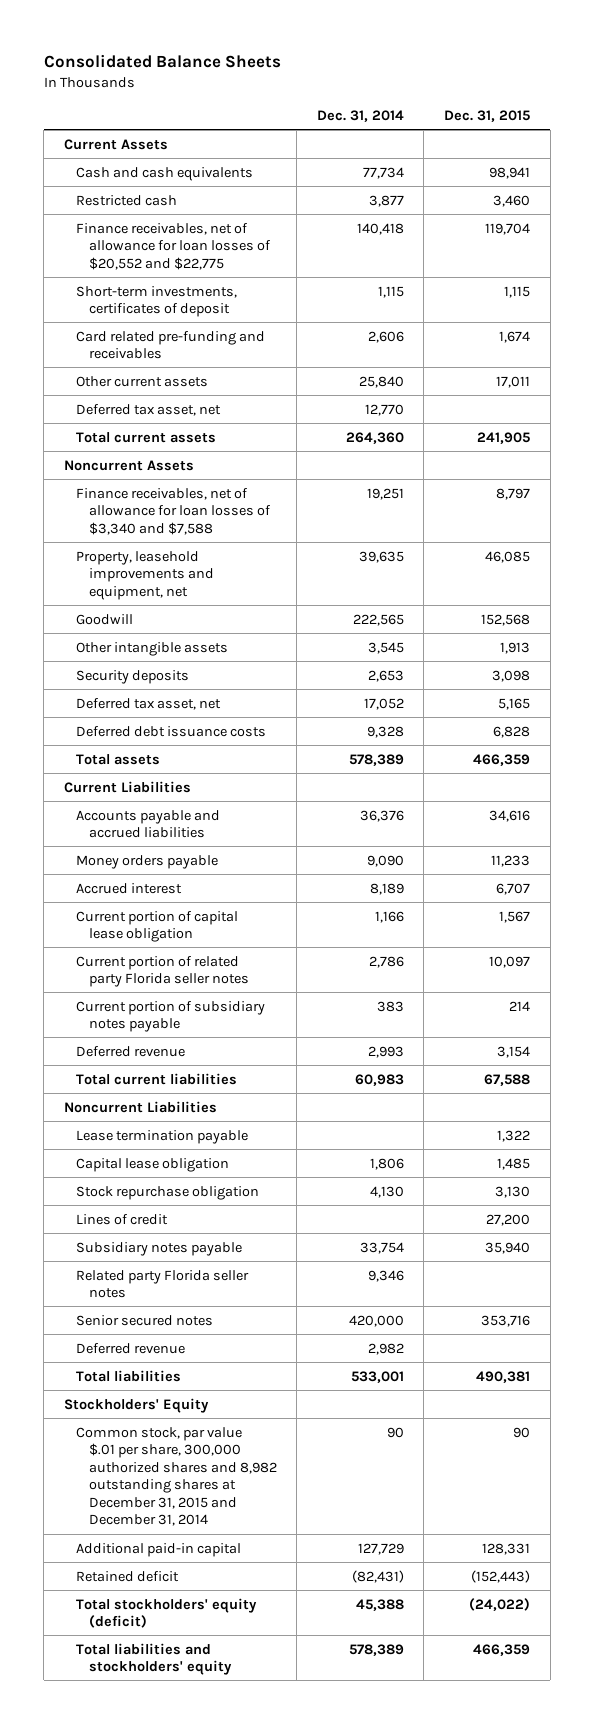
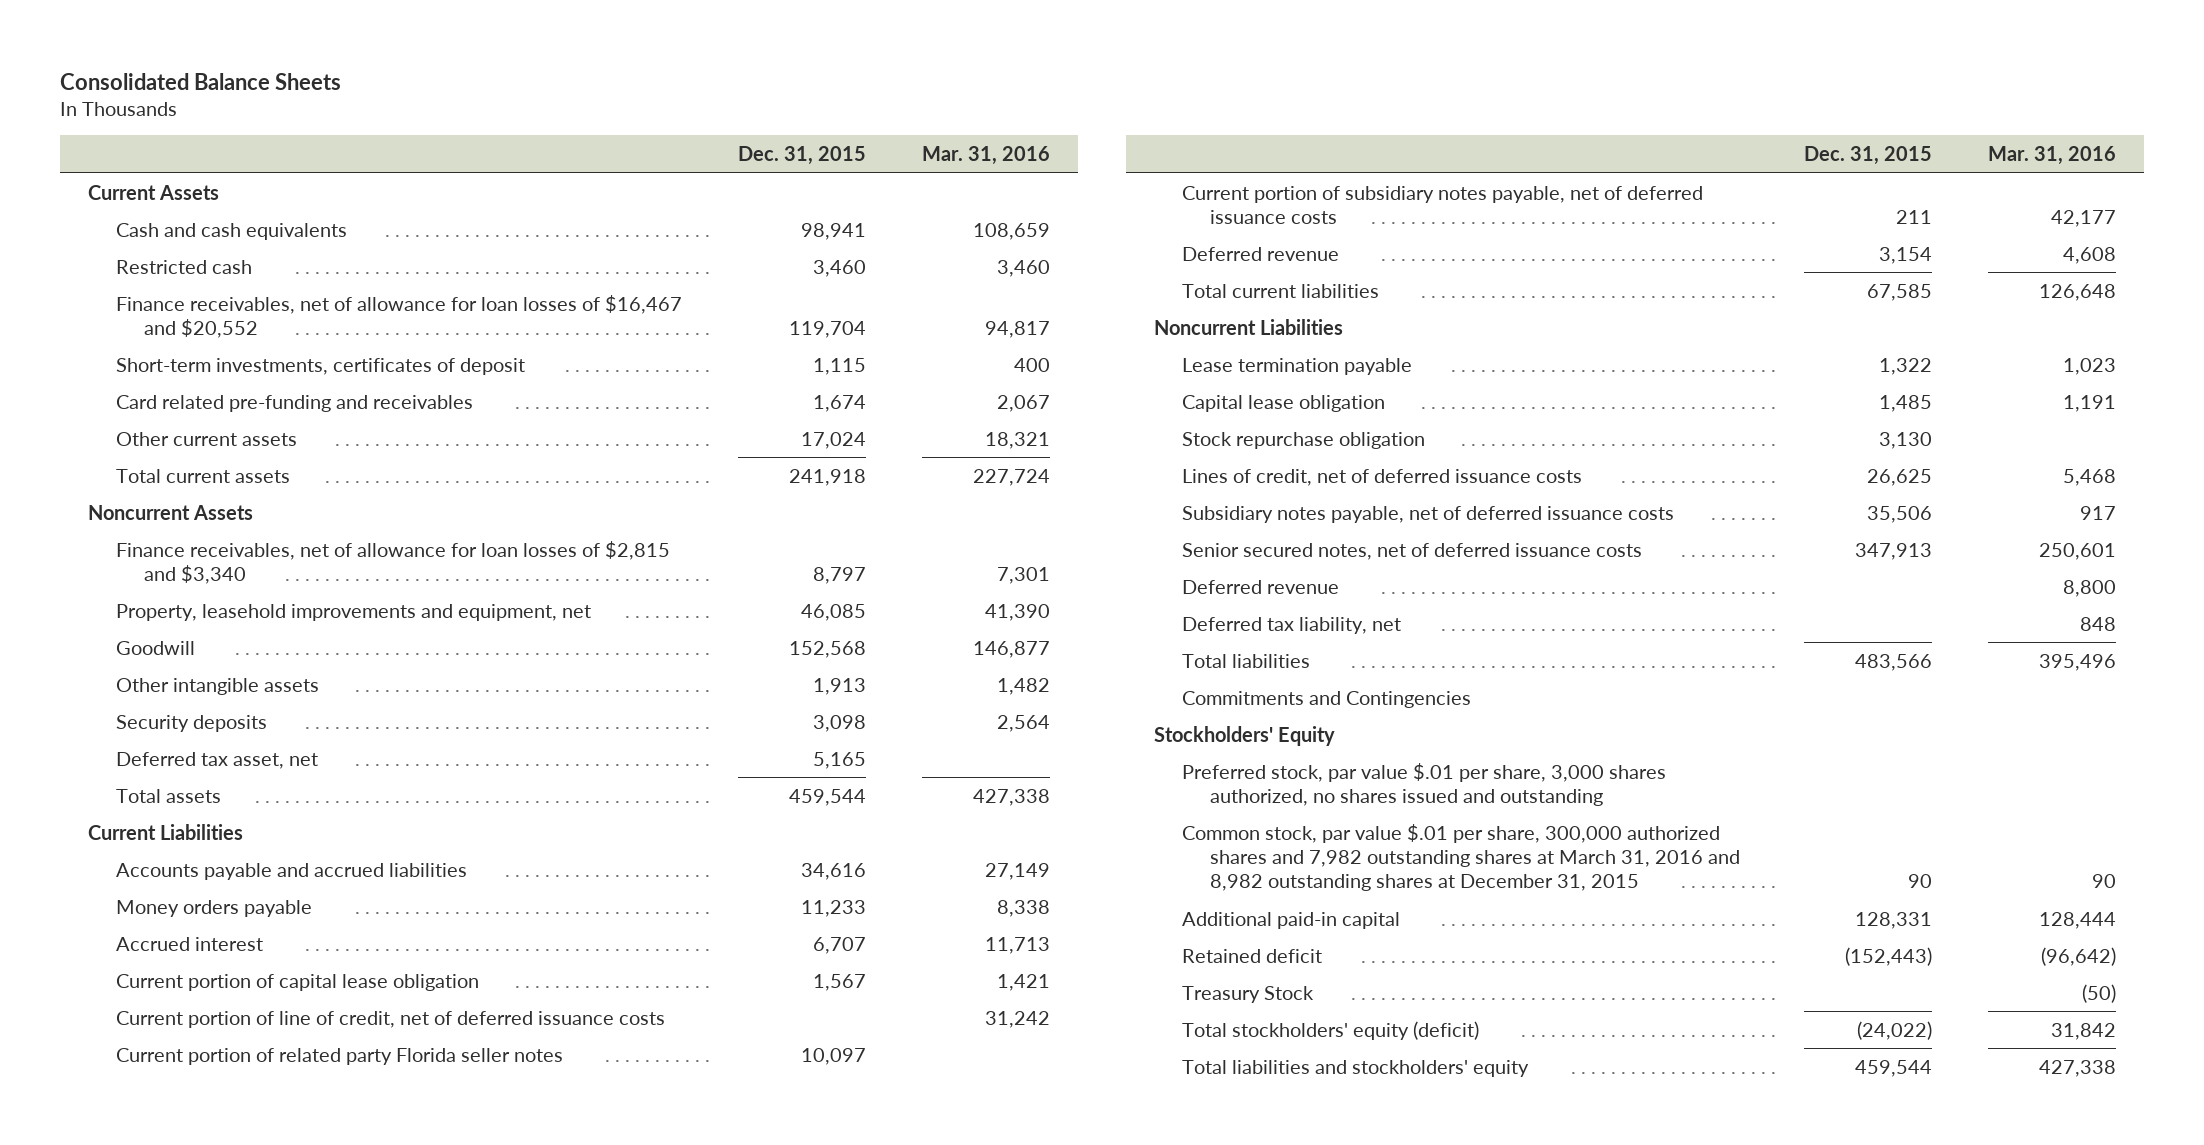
[316,109,404,122] Dec. 31, 2014 -> none
none -> [921,145,1050,165] Mar. 31, 2016
[76,222,271,270] Finance receivables, net of allowance for loan losses of $20,552 and $22,775 -> [115,294,682,338] Finance receivables, net of allowance for loan losses of $16,467 and $20,552
[76,403,222,416] Deferred tax asset, net -> none
[496,375,531,388] 17,011 -> [800,431,866,449] 17,024
[477,431,531,444] 241,905 -> [788,468,866,486] 241,918
[76,487,271,535] Finance receivables, net of allowance for loan losses of $3,340 and $7,588 -> [115,540,670,584] Finance receivables, net of allowance for loan losses of $2,815 and $3,340
[76,725,267,737] Deferred debt issuance costs -> none
[473,753,531,766] 466,359 -> [788,788,866,806] 459,544
none -> [115,1010,665,1028] Current portion of line of credit, net of deferred issuance costs
[76,1000,266,1033] Current portion of subsidiary notes payable -> [1182,185,1704,224] Current portion of subsidiary notes payable, net of deferred issuance costs
[509,1000,531,1011] 214 -> [1896,209,1933,224] 211
[484,1073,531,1086] 67,588 -> [1867,283,1933,301] 67,585
[76,1269,250,1299] Related party Florida seller notes -> none
[76,1213,169,1225] Lines of credit -> [1182,468,1583,486] Lines of credit, net of deferred issuance costs
[486,1213,531,1226] 27,200 -> [1867,468,1933,486] 26,625
[76,1241,243,1256] Subsidiary notes payable -> [1182,505,1675,523] Subsidiary notes payable, net of deferred issuance costs
[485,1241,531,1254] 35,940 -> [1867,505,1933,523] 35,506
[76,1314,214,1326] Senior secured notes -> [1182,542,1643,560] Senior secured notes, net of deferred issuance costs
[481,1314,531,1327] 353,716 -> [1855,542,1933,560] 347,913
none -> [1182,616,1402,634] Deferred tax liability, net
[476,1370,531,1383] 490,381 -> [1855,653,1933,671] 483,566
none -> [1182,690,1472,708] Commitments and Contingencies
none -> [1182,762,1667,806] Preferred stock, par value $.01 per share, 3,000 shares authorized, no shares issued and outstanding
[76,1426,277,1527] Common stock, par value $.01 per share, 300,000 authorized shares and 8,982 outstanding shares at December 31, 2015 and December 31, 2014 -> [1182,823,1740,892] Common stock, par value $.01 per share, 300,000 authorized shares and 7,982 outstanding shares at March 31, 2016 and 8,982 outstanding shares at December 31, 2015
none -> [1182,985,1315,1003] Treasury Stock
[473,1643,531,1656] 466,359 -> [1855,1059,1933,1077] 459,544

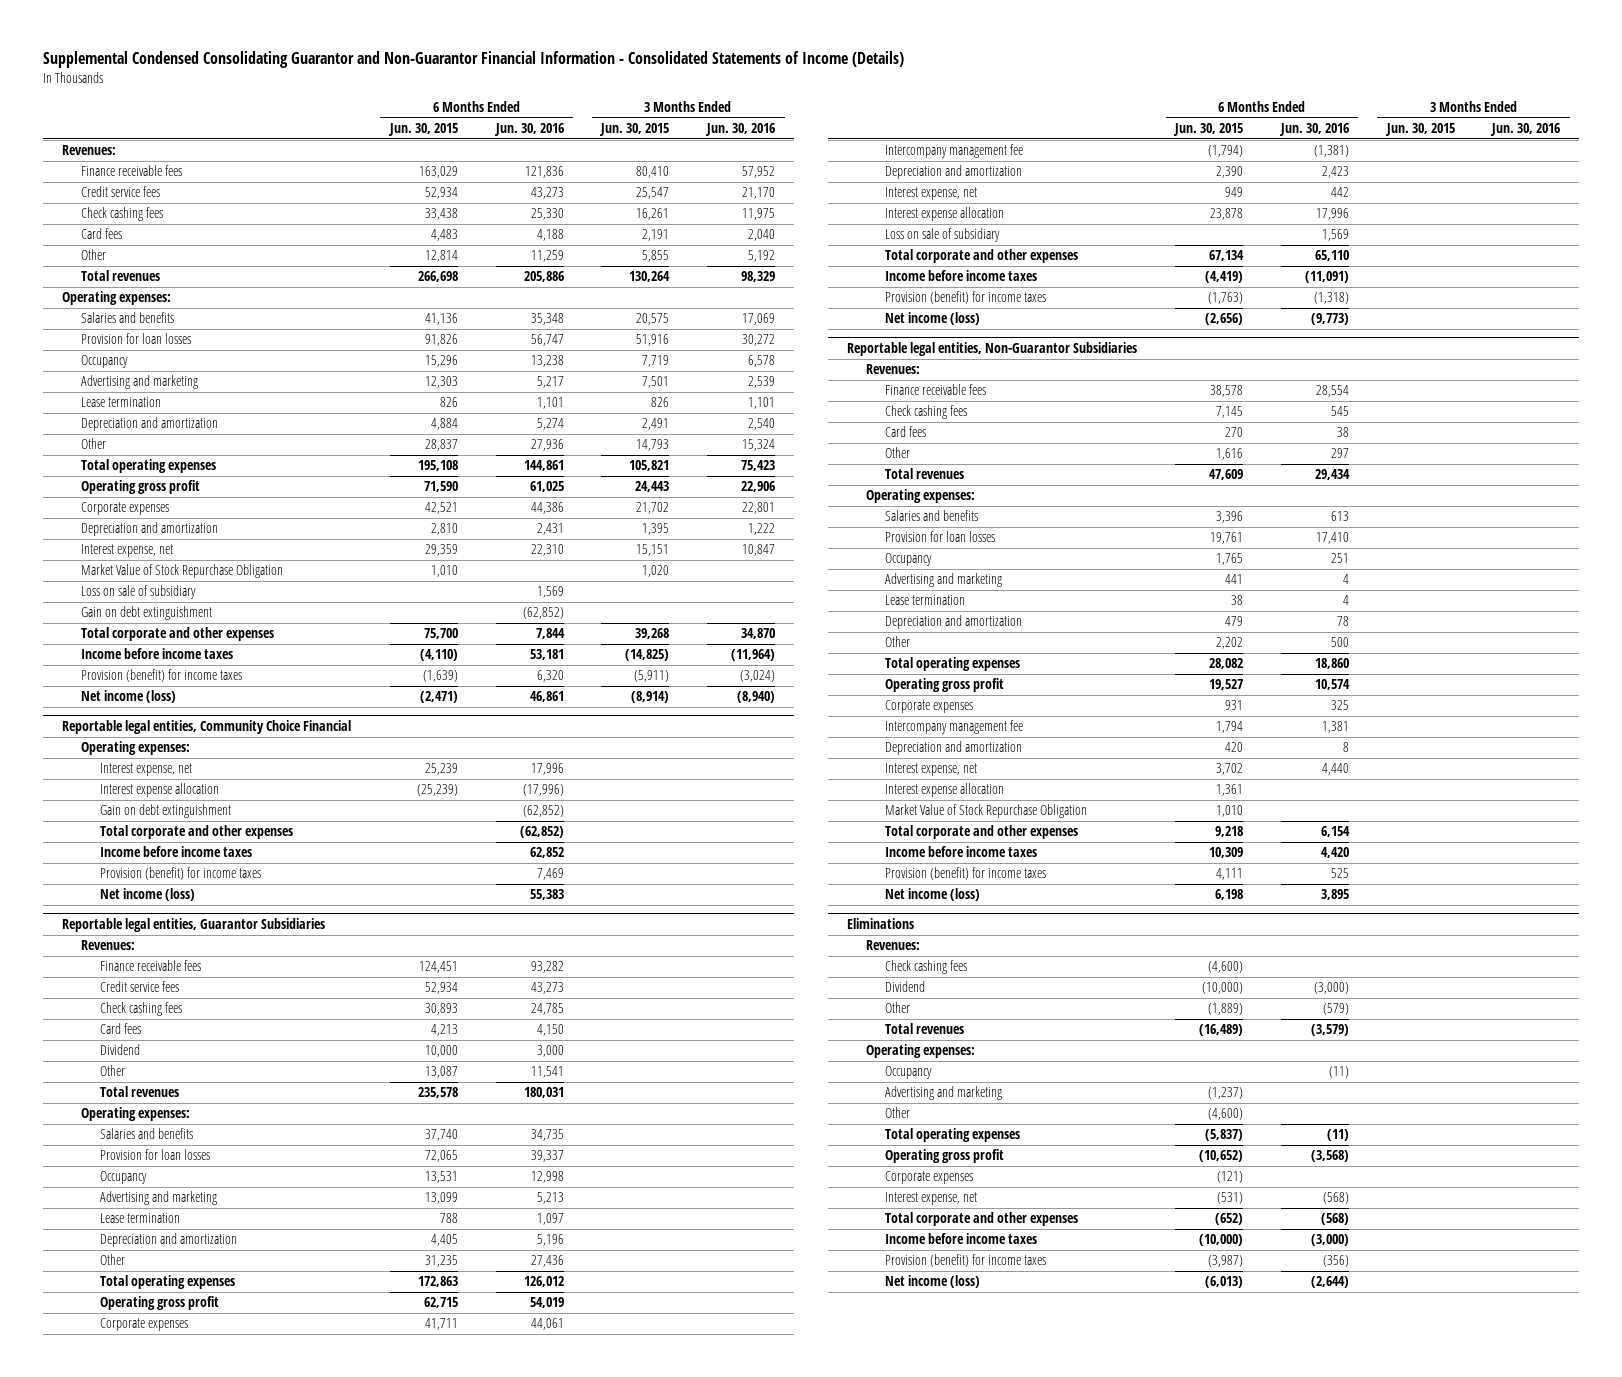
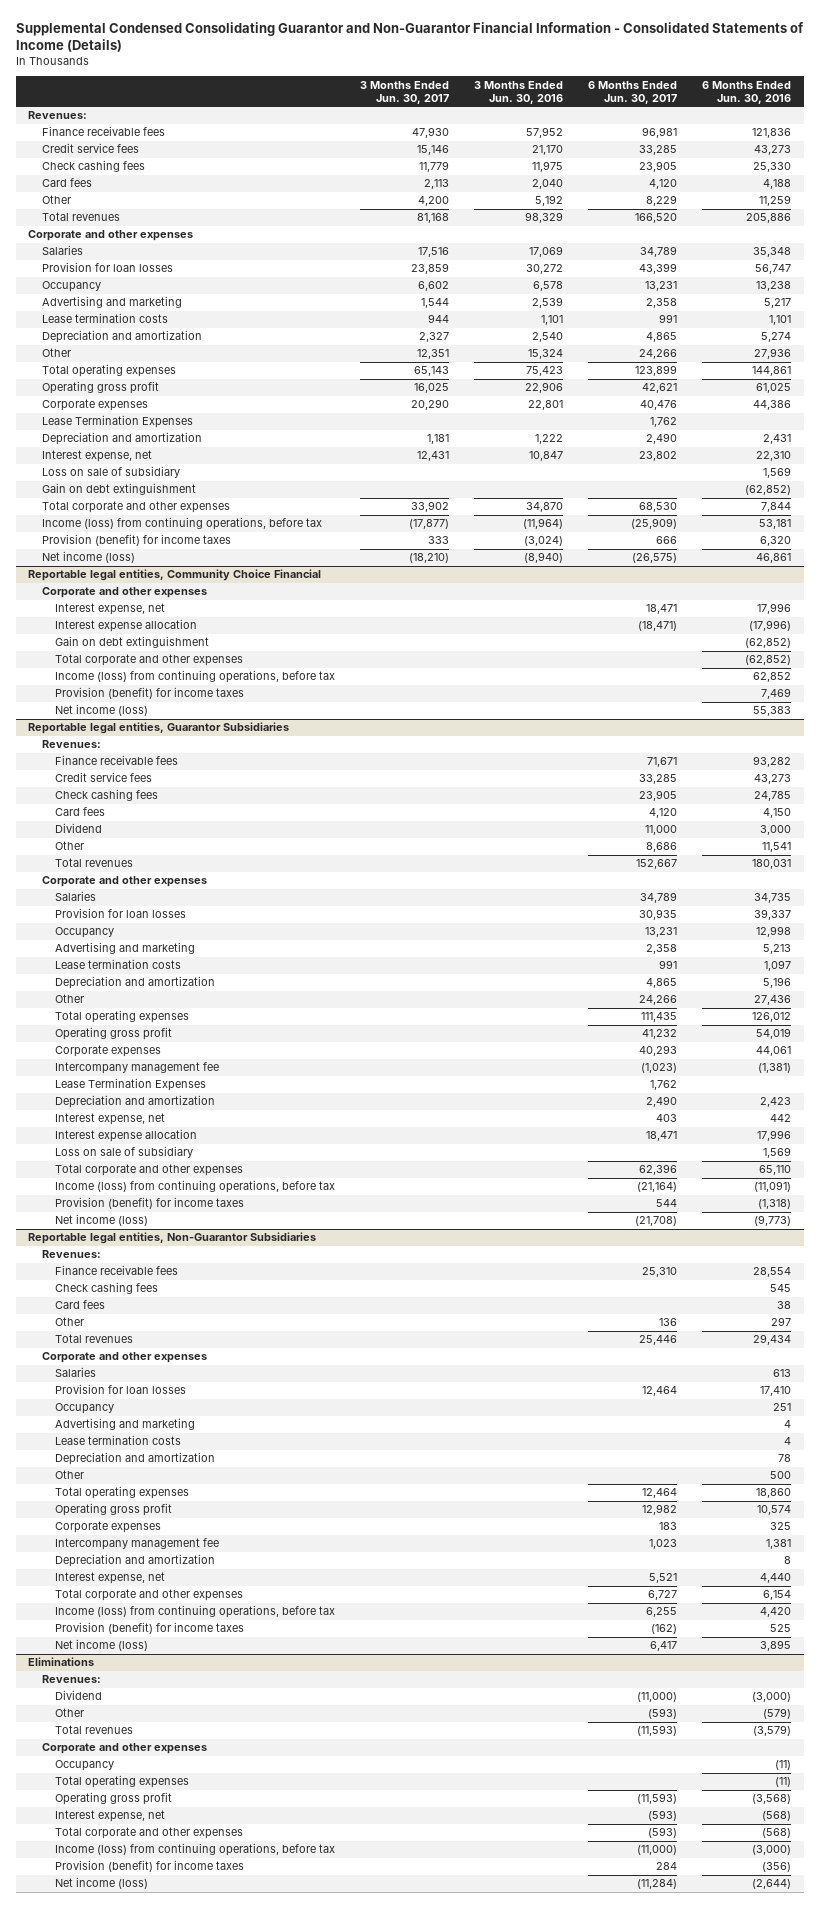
[387,122,458,136] Jun. 30, 2015 -> none
[599,122,670,136] Jun. 30, 2015 -> none
none -> [360,80,450,104] 3 Months Ended Jun. 30, 2017
none -> [588,80,678,104] 6 Months Ended Jun. 30, 2017
[62,291,172,306] Operating expenses: -> [28,230,194,242] Corporate and other expenses
[81,312,175,324] Salaries and benefits -> [41,245,83,256] Salaries
[81,397,162,408] Lease termination -> [41,313,168,324] Lease termination costs
none -> [41,415,193,429] Lease Termination Expenses
[81,564,284,579] Market Value of Stock Repurchase Obligation -> none
[81,648,234,660] Income before income taxes -> [41,517,322,531] Income (loss) from continuing operations, before tax
[81,741,191,756] Operating expenses: -> [41,587,207,599] Corporate and other expenses
[100,846,253,858] Income before income taxes -> [55,670,336,684] Income (loss) from continuing operations, before tax
[81,1107,191,1122] Operating expenses: -> [41,876,207,888] Corporate and other expenses
[100,1128,194,1140] Salaries and benefits -> [55,891,97,902] Salaries
[100,1213,181,1224] Lease termination -> [55,959,182,970] Lease termination costs
none -> [55,1078,207,1092] Lease Termination Expenses
[885,270,1038,282] Income before income taxes -> [55,1180,336,1194] Income (loss) from continuing operations, before tax
[866,489,976,504] Operating expenses: -> [41,1352,207,1364] Corporate and other expenses
[885,510,979,522] Salaries and benefits -> [55,1367,97,1378] Salaries
[885,595,966,606] Lease termination -> [55,1435,182,1446] Lease termination costs
[885,783,1005,798] Interest expense allocation -> none
[885,804,1088,819] Market Value of Stock Repurchase Obligation -> none
[885,846,1038,858] Income before income taxes -> [55,1605,336,1619] Income (loss) from continuing operations, before tax
[885,960,968,975] Check cashing fees -> none
[866,1044,976,1059] Operating expenses: -> [41,1743,207,1755] Corporate and other expenses
[885,1086,1003,1101] Advertising and marketing -> none
[885,1107,911,1119] Other -> none
[885,1171,974,1185] Corporate expenses -> none
[885,1233,1038,1245] Income before income taxes -> [55,1843,336,1857] Income (loss) from continuing operations, before tax

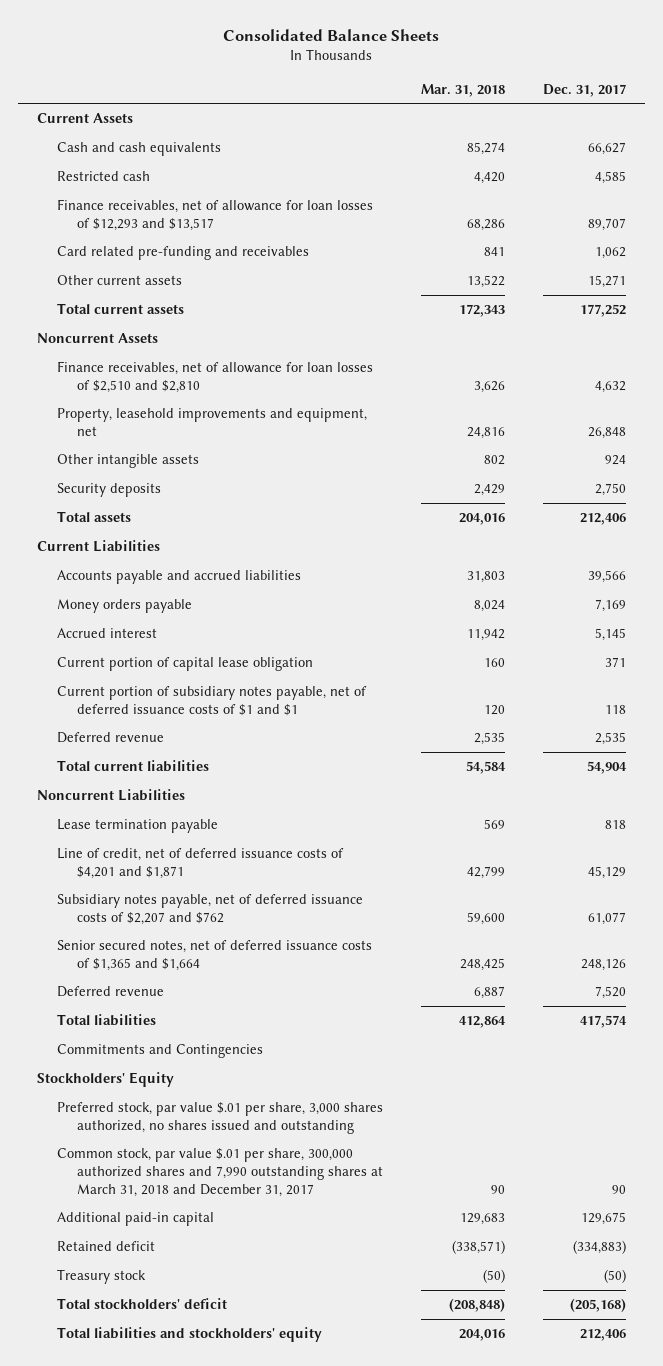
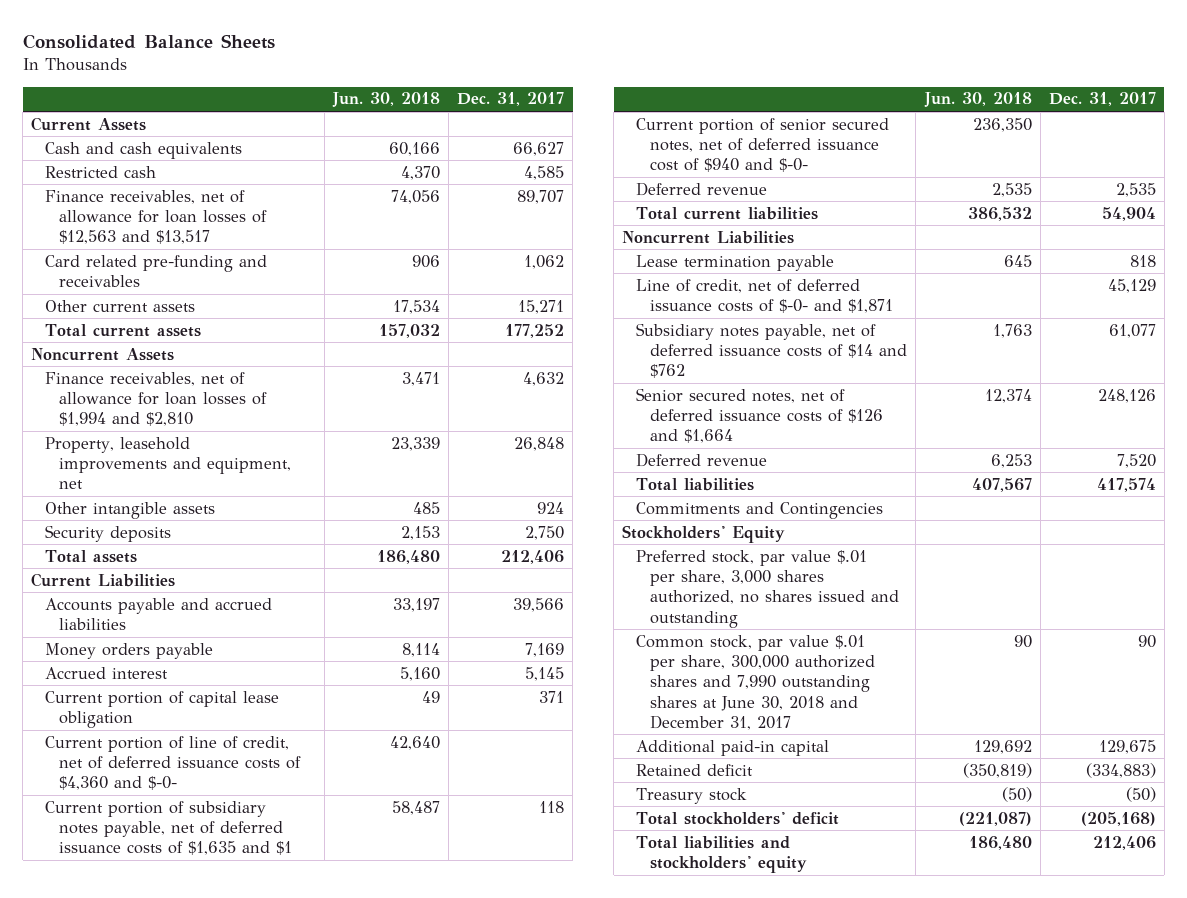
[421,83,506,97] Mar. 31, 2018 -> none
none -> [332,92,441,108] Jun. 30, 2018
[56,199,373,231] Finance receivables, net of allowance for loan losses of $12,293 and $13,517 -> [45,189,268,245] Finance receivables, net of allowance for loan losses of $12,563 and $13,517
[56,361,373,393] Finance receivables, net of allowance for loan losses of $2,510 and $2,810 -> [45,371,268,427] Finance receivables, net of allowance for loan losses of $1,994 and $2,810
none -> [45,735,302,791] Current portion of line of credit, net of deferred issuance costs of $4,360 and $-0-
[56,686,367,716] Current portion of subsidiary notes payable, net of deferred issuance costs of $1 and $1 -> [45,800,293,856] Current portion of subsidiary notes payable, net of deferred issuance costs of $1,635 and $1
none -> [636,117,890,173] Current portion of senior secured notes, net of deferred issuance cost of $940 and $-0-
[56,848,344,879] Line of credit, net of deferred issuance costs of $4,201 and $1,871 -> [636,278,894,314] Line of credit, net of deferred issuance costs of $-0- and $1,871
[56,894,363,925] Subsidiary notes payable, net of deferred issuance costs of $2,207 and $762 -> [636,322,908,379] Subsidiary notes payable, net of deferred issuance costs of $14 and $762
[56,940,372,971] Senior secured notes, net of deferred issuance costs of $1,365 and $1,664 -> [636,387,884,444] Senior secured notes, net of deferred issuance costs of $126 and $1,664
[56,1148,384,1197] Common stock, par value $.01 per share, 300,000 authorized shares and 7,990 outstanding shares at March 31, 2018 and December 31, 2017 -> [636,634,876,730] Common stock, par value $.01 per share, 300,000 authorized shares and 7,990 outstanding shares at June 30, 2018 and December 31, 2017

